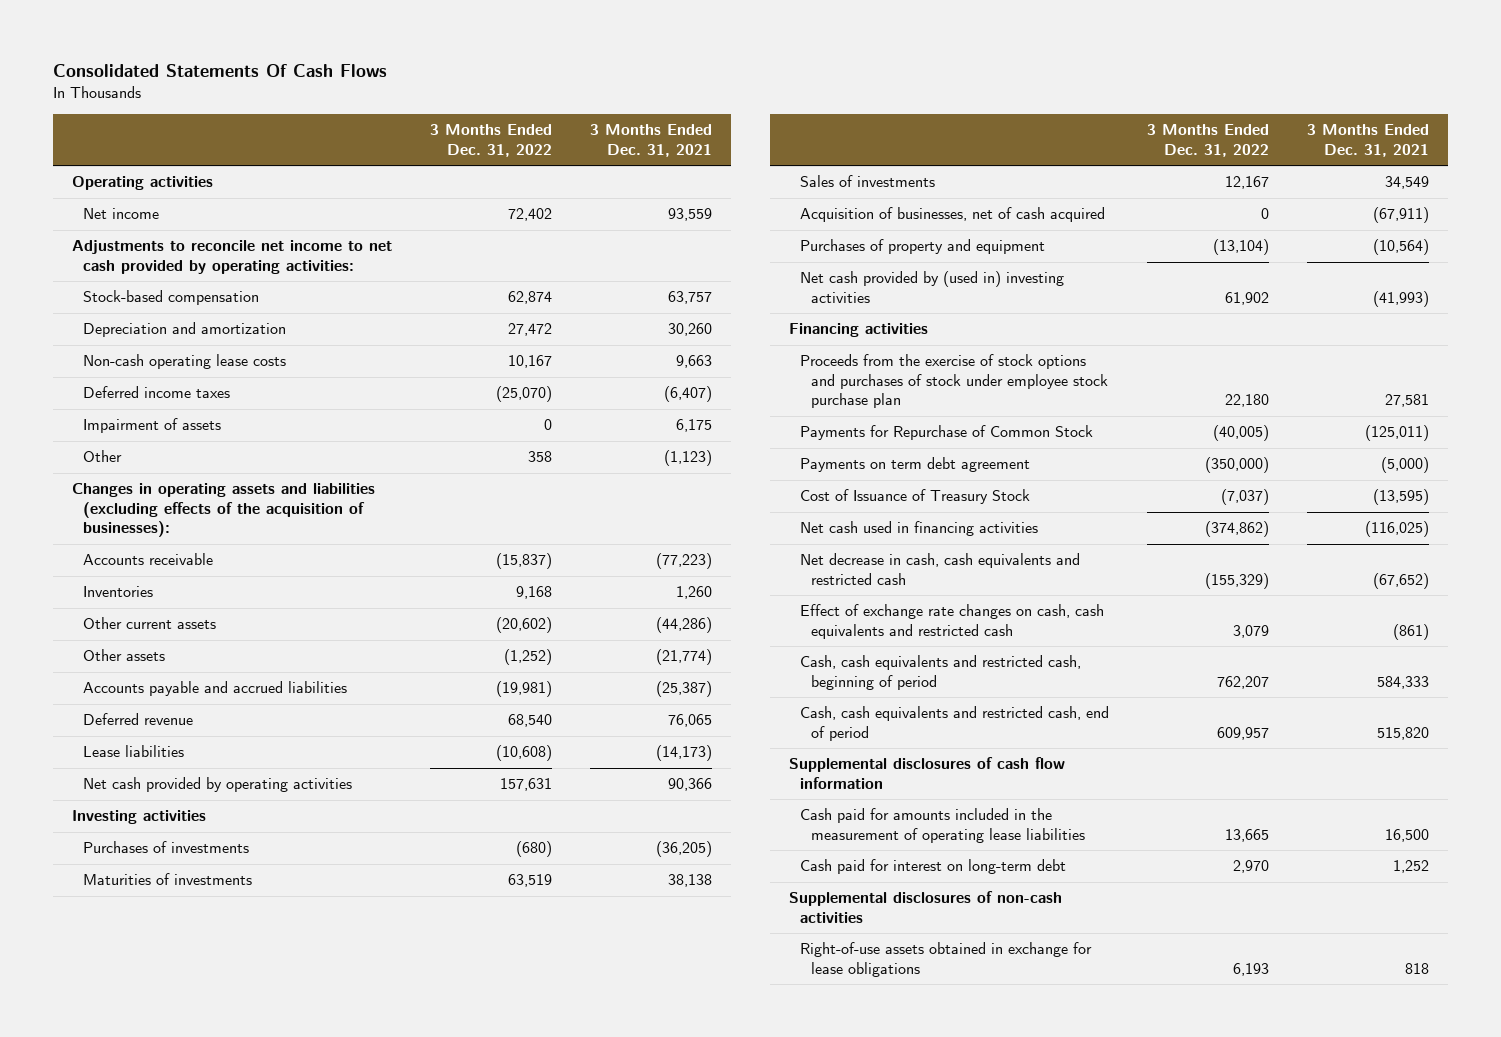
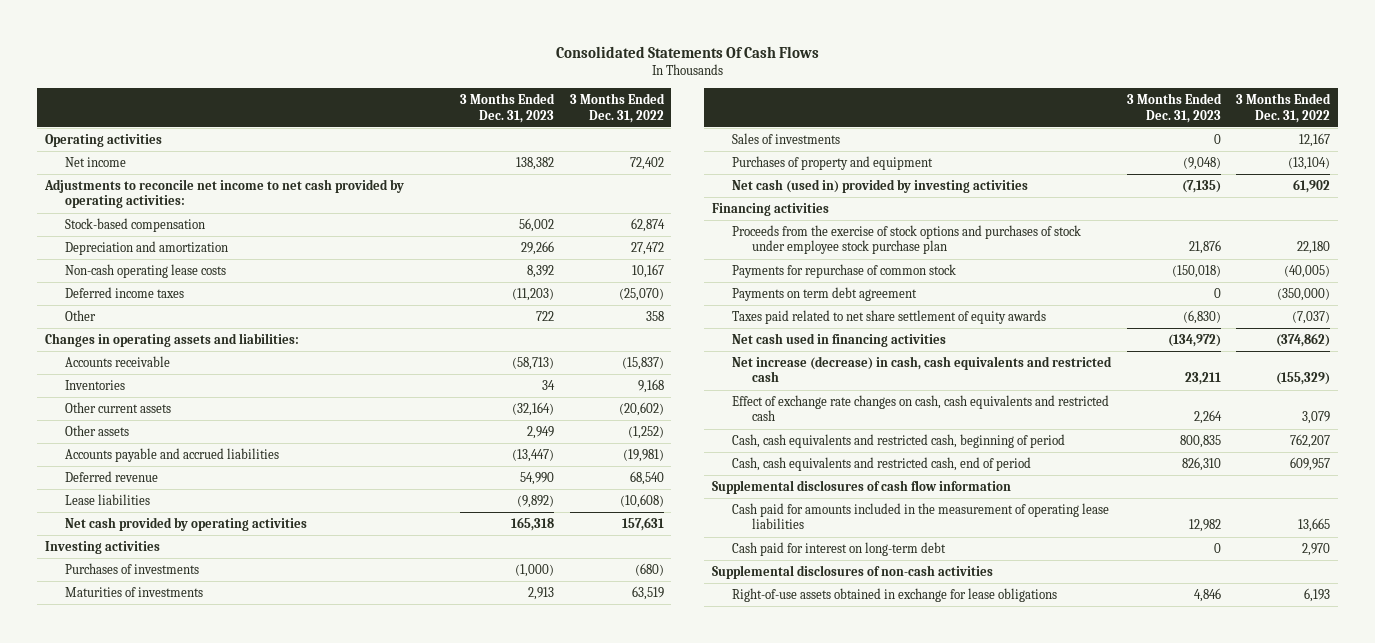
[589,124,712,157] 3 Months Ended Dec. 31, 2021 -> none
none -> [459,93,555,123] 3 Months Ended Dec. 31, 2023
[83,418,222,434] Impairment of assets -> none
[71,483,375,538] Changes in operating assets and liabilities (excluding effects of the acquisition of businesses): -> [45,333,300,348] Changes in operating assets and liabilities:
[800,207,1106,223] Acquisition of businesses, net of cash acquired -> none
[800,271,1065,303] Net cash provided by (used in) investing activities -> [732,179,1029,194] Net cash (used in) provided by investing activities
[800,425,1094,441] Payments for Repurchase of Common Stock -> [732,264,957,279] Payments for repurchase of common stock
[800,489,1031,505] Cost of Issuance of Treasury Stock -> [732,310,1047,325] Taxes paid related to net share settlement of equity awards
[800,553,1081,585] Net decrease in cash, cash equivalents and restricted cash -> [732,356,1113,383] Net increase (decrease) in cash, cash equivalents and restricted cash

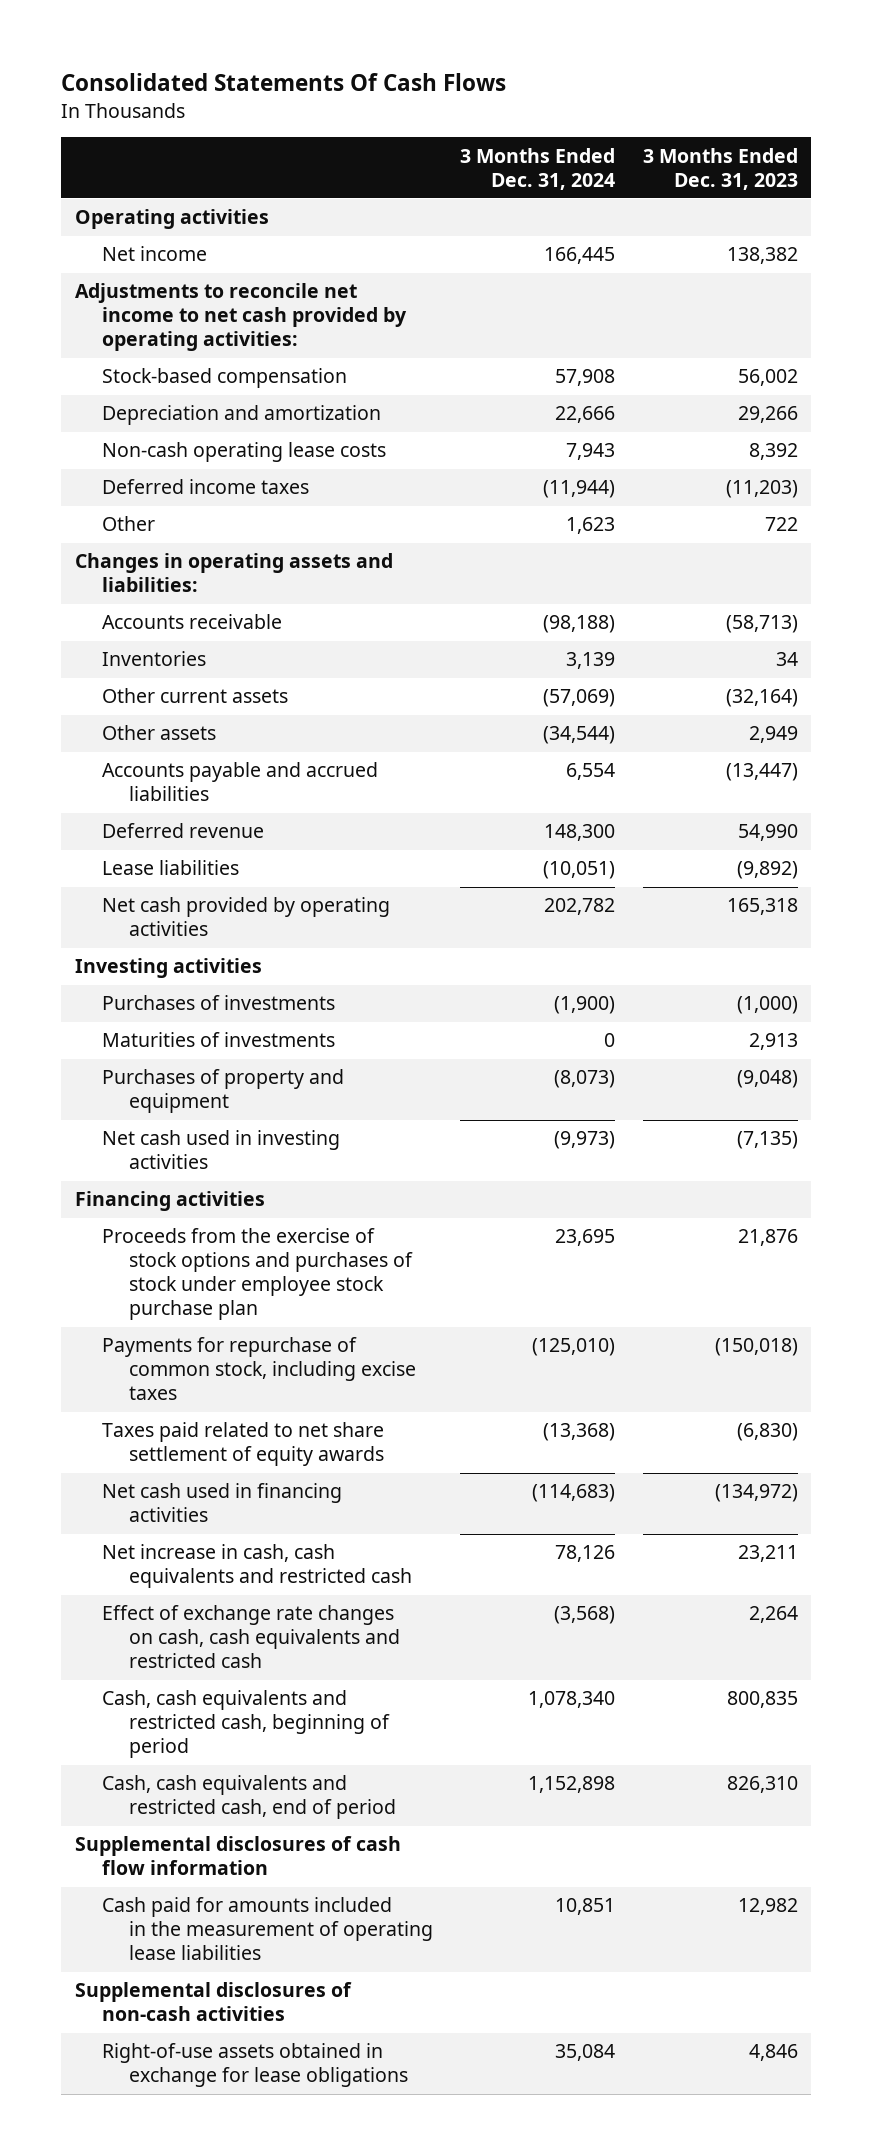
[569,93,665,123] 3 Months Ended Dec. 31, 2022 -> none
none -> [460,147,616,190] 3 Months Ended Dec. 31, 2024
[732,133,841,145] Sales of investments -> none
[732,179,1029,194] Net cash (used in) provided by investing activities -> [101,1130,340,1170] Net cash used in investing activities
[732,287,918,302] Payments on term debt agreement -> none
[732,264,957,279] Payments for repurchase of common stock -> [101,1337,416,1401] Payments for repurchase of common stock, including excise taxes
[732,356,1113,383] Net increase (decrease) in cash, cash equivalents and restricted cash -> [101,1544,412,1589] Net increase in cash, cash equivalents and restricted cash
[732,542,947,557] Cash paid for interest on long-term debt -> none

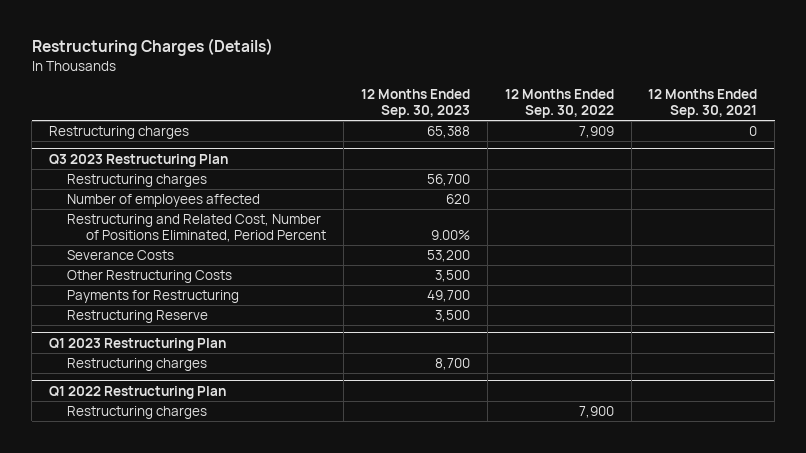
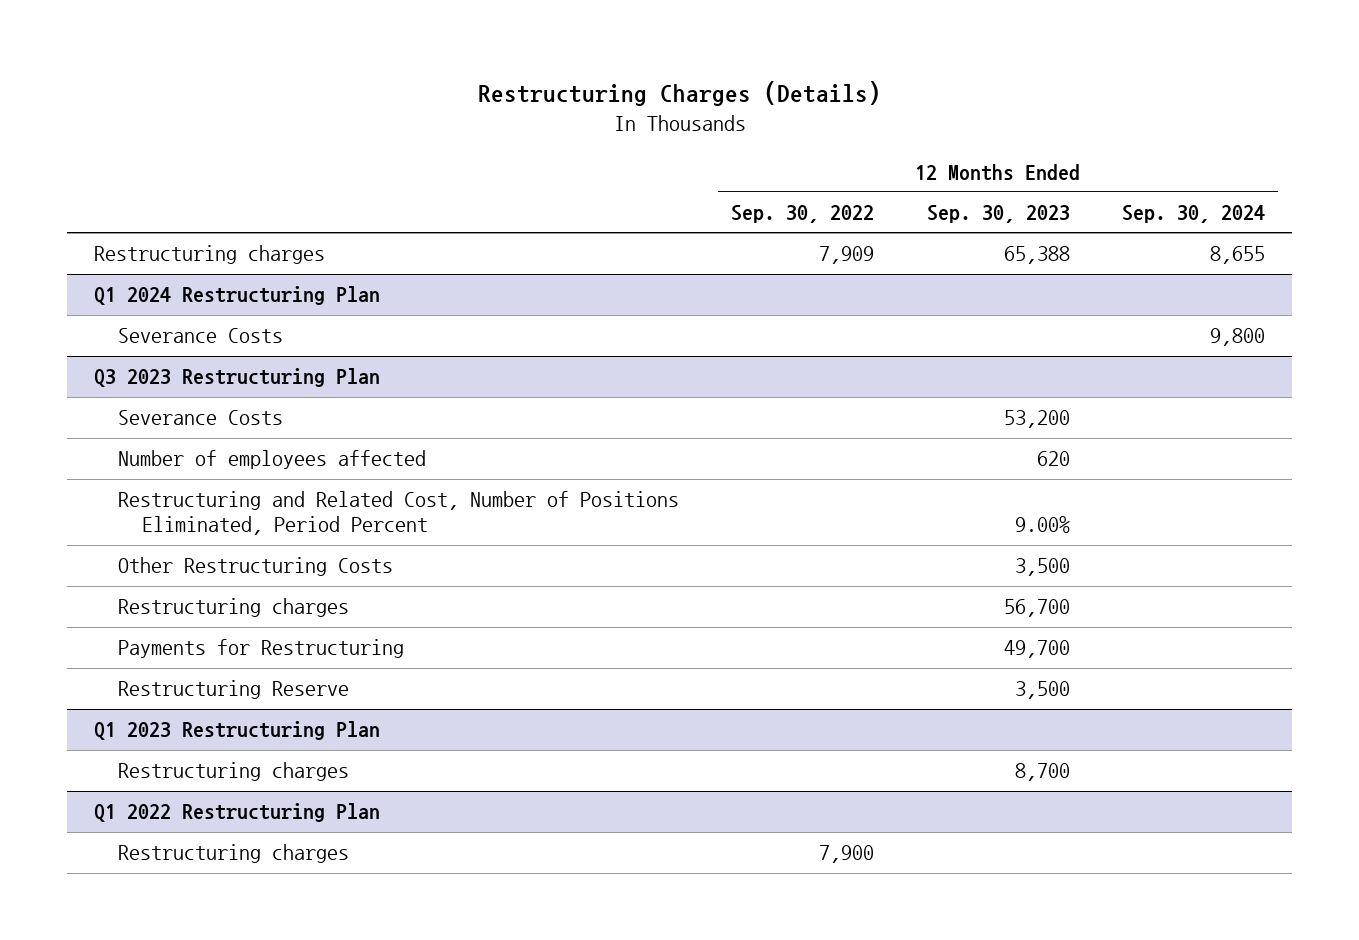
[648,89,758,118] 12 Months Ended Sep. 30, 2021 -> none
none -> [1122,205,1266,224] Sep. 30, 2024
none -> [93,286,380,306] Q1 2024 Restructuring Plan
none -> [117,328,283,344] Severance Costs
[67,250,175,261] Severance Costs -> [117,410,283,426] Severance Costs
[67,174,208,188] Restructuring charges -> [117,598,349,618] Restructuring charges

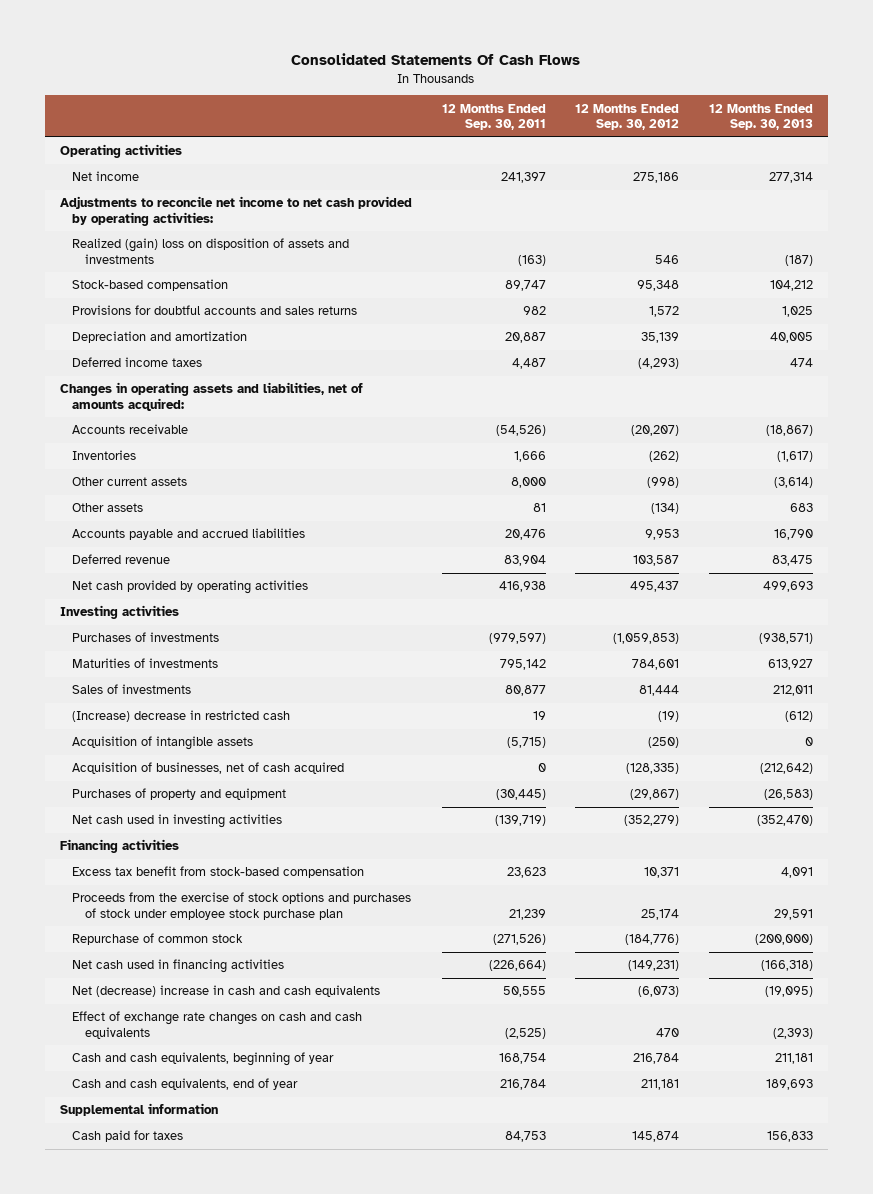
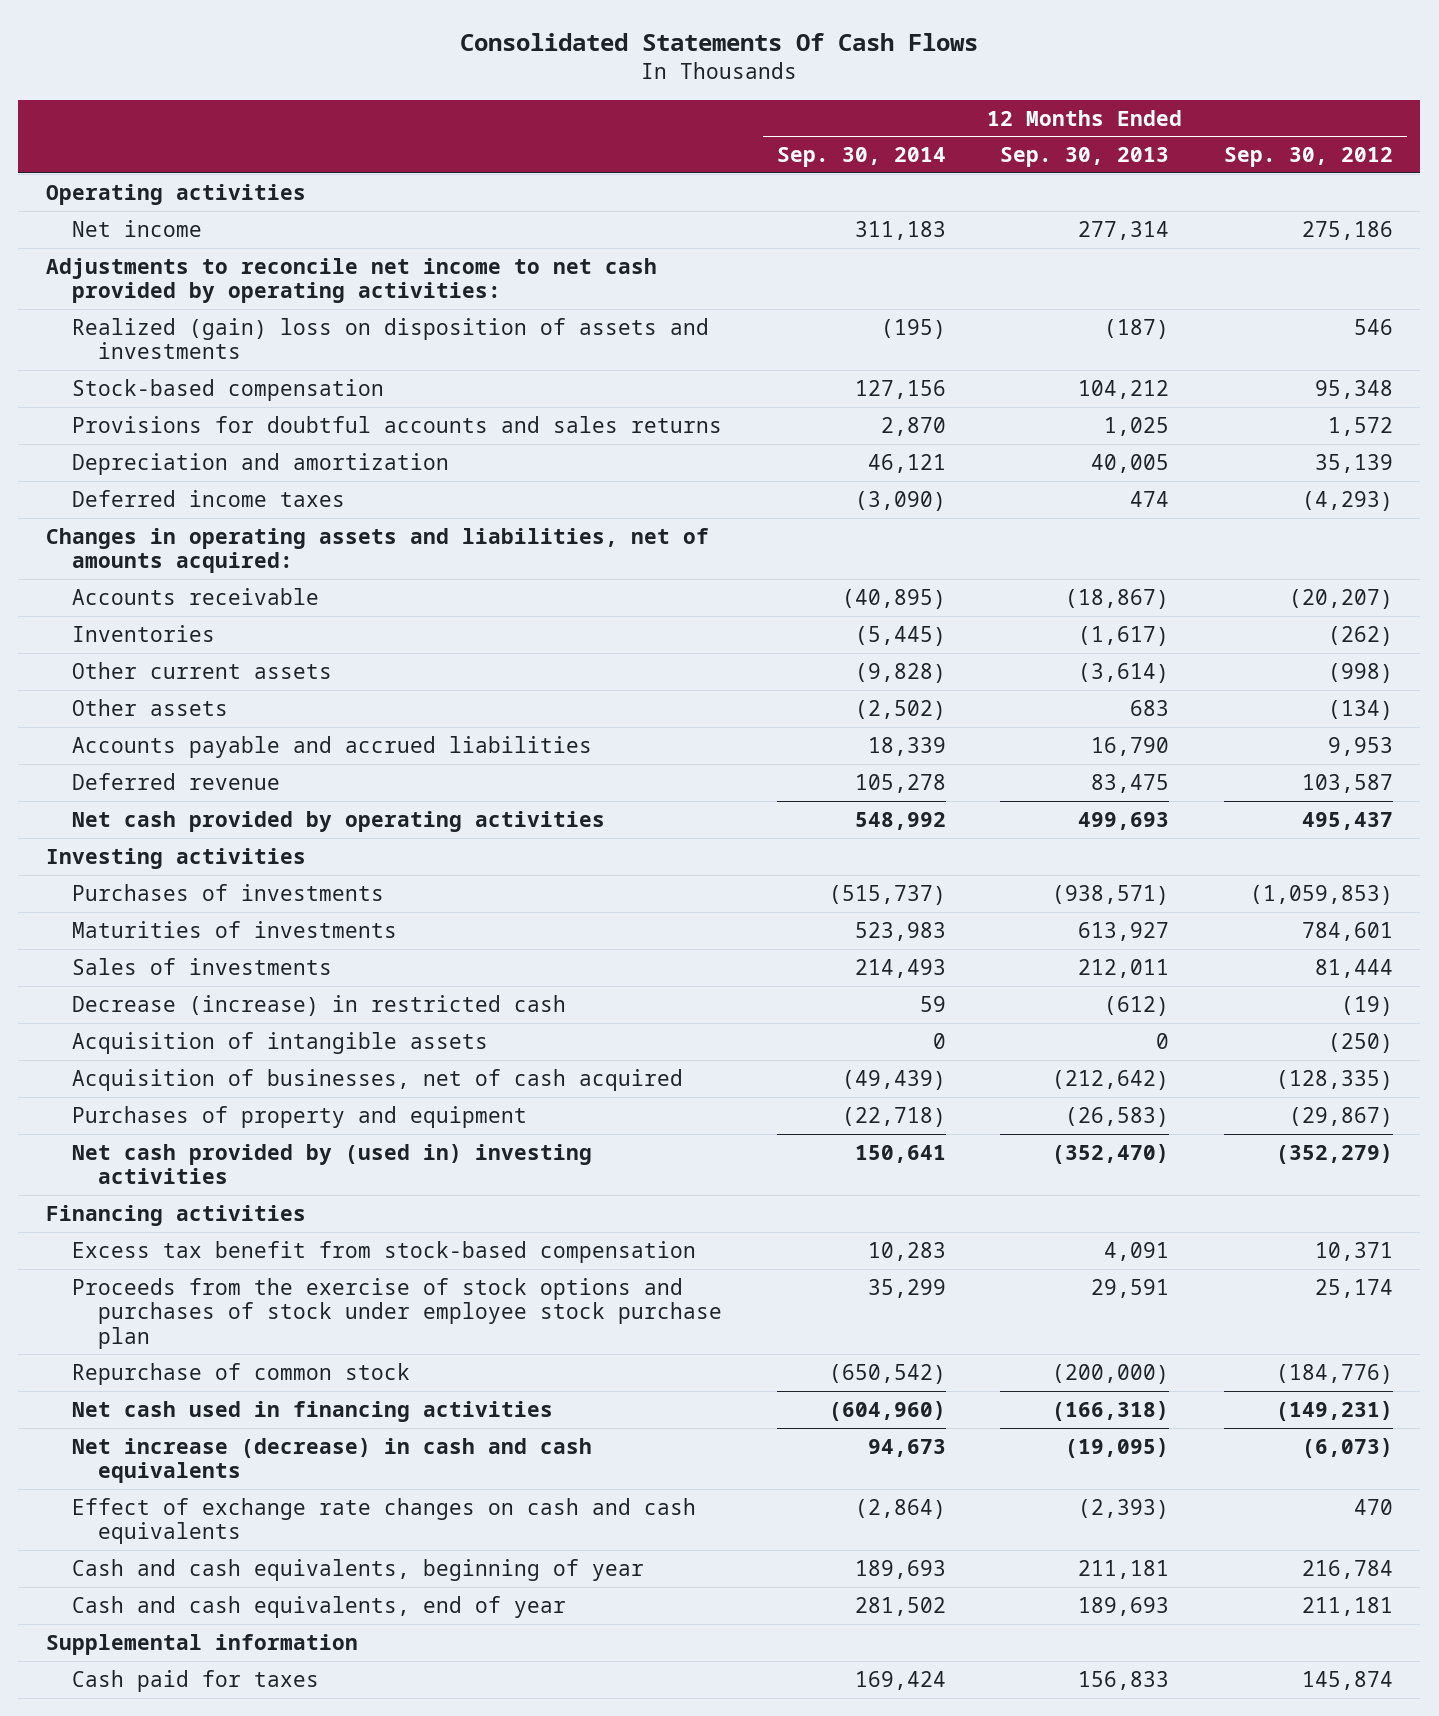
[441,103,546,131] 12 Months Ended Sep. 30, 2011 -> none
none -> [776,147,946,168] Sep. 30, 2014
[72,710,291,723] (Increase) decrease in restricted cash -> [71,994,566,1016] Decrease (increase) in restricted cash
[72,814,283,829] Net cash used in investing activities -> [71,1143,592,1185] Net cash provided by (used in) investing activities
[72,985,381,998] Net (decrease) increase in cash and cash equivalents -> [71,1437,592,1484] Net increase (decrease) in cash and cash equivalents

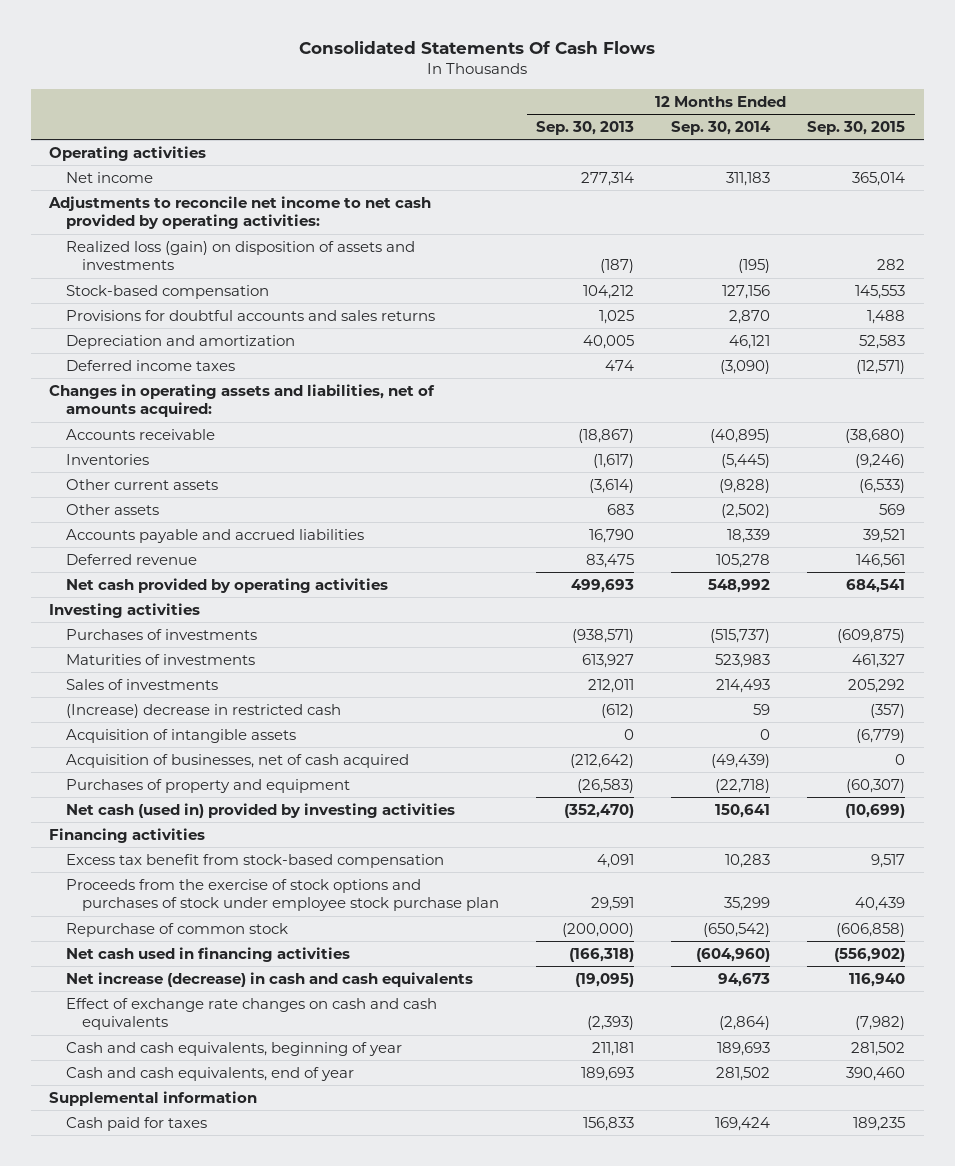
[1223,147,1393,168] Sep. 30, 2012 -> none
none -> [807,120,906,135] Sep. 30, 2015
[71,317,709,360] Realized (gain) loss on disposition of assets and investments -> [65,240,415,271] Realized loss (gain) on disposition of assets and investments
[71,994,566,1016] Decrease (increase) in restricted cash -> [65,703,341,718] (Increase) decrease in restricted cash
[71,1143,592,1185] Net cash provided by (used in) investing activities -> [65,802,455,818] Net cash (used in) provided by investing activities

